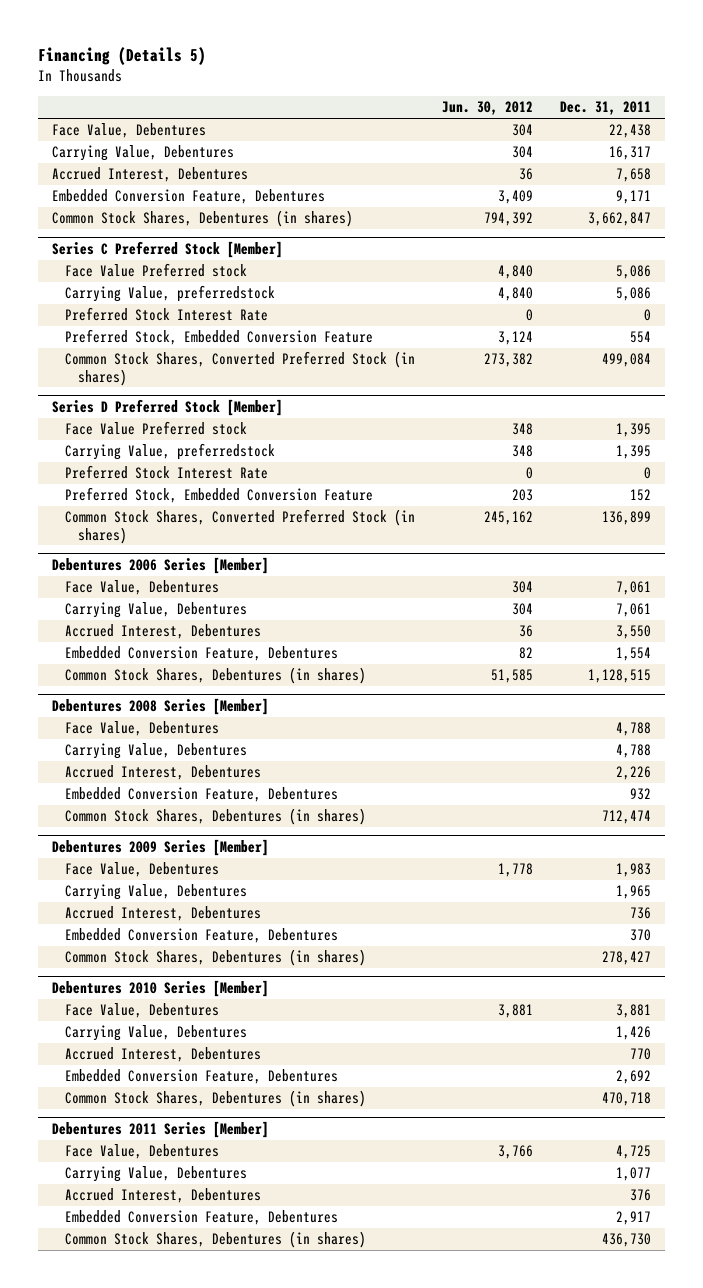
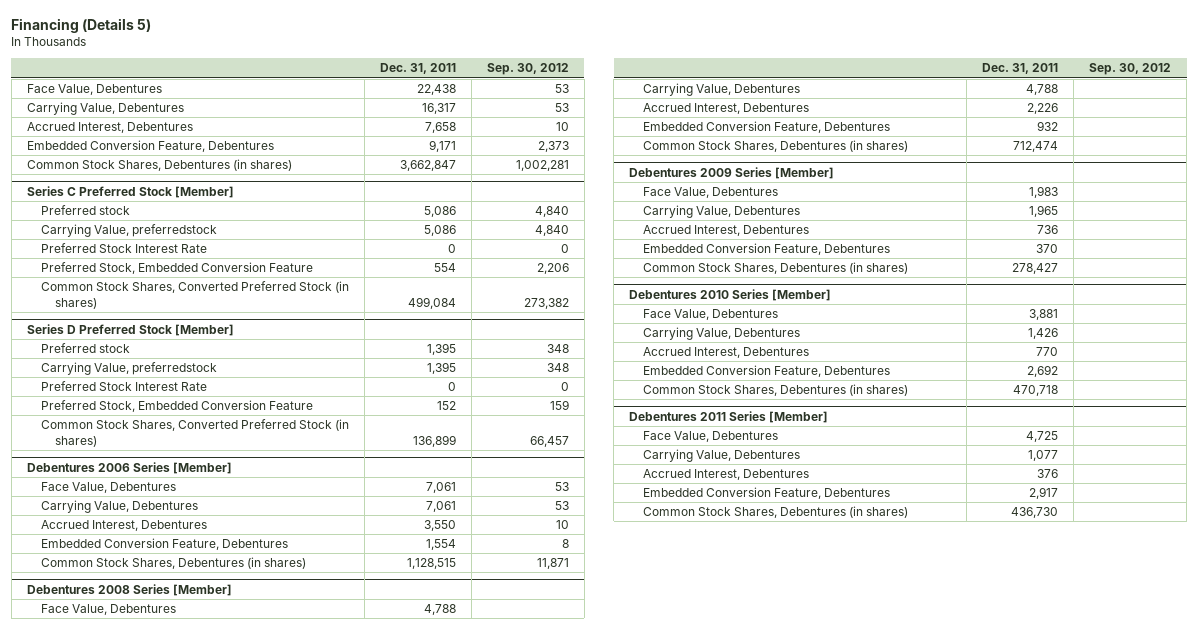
[442,101,534,116] Jun. 30, 2012 -> none
none -> [486,63,569,76] Sep. 30, 2012
[64,263,247,278] Face Value Preferred stock -> [40,205,130,216] Preferred stock
[64,421,247,436] Face Value Preferred stock -> [40,343,130,354] Preferred stock

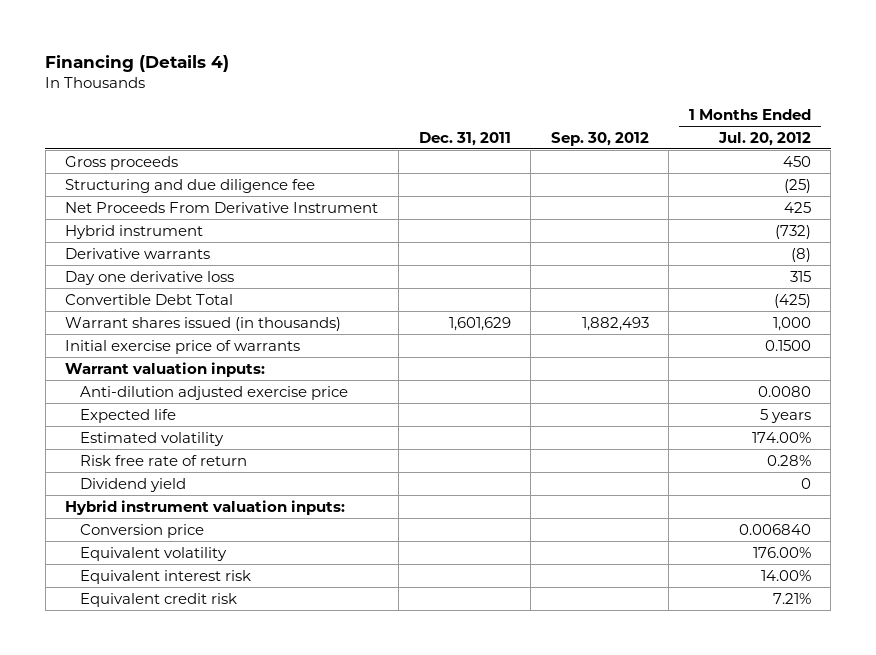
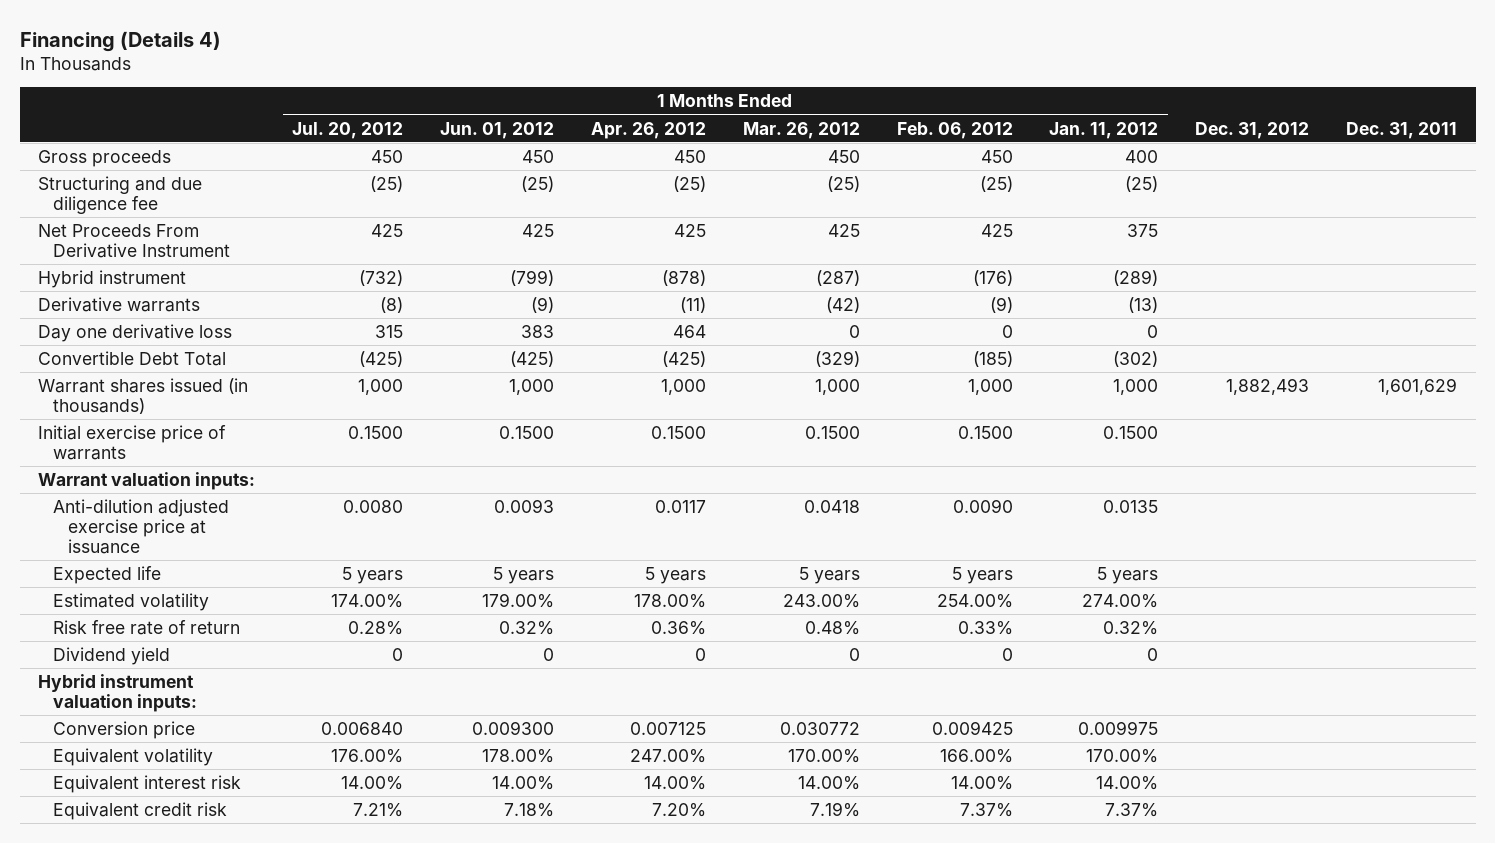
[550,131,649,146] Sep. 30, 2012 -> none
none -> [439,121,554,139] Jun. 01, 2012
none -> [590,121,706,139] Apr. 26, 2012
none -> [742,121,860,139] Mar. 26, 2012
none -> [896,121,1013,139] Feb. 06, 2012
none -> [1049,121,1159,139] Jan. 11, 2012
none -> [1195,121,1310,139] Dec. 31, 2012
[79,385,348,400] Anti-dilution adjusted exercise price -> [53,498,230,554] Anti-dilution adjusted exercise price at issuance

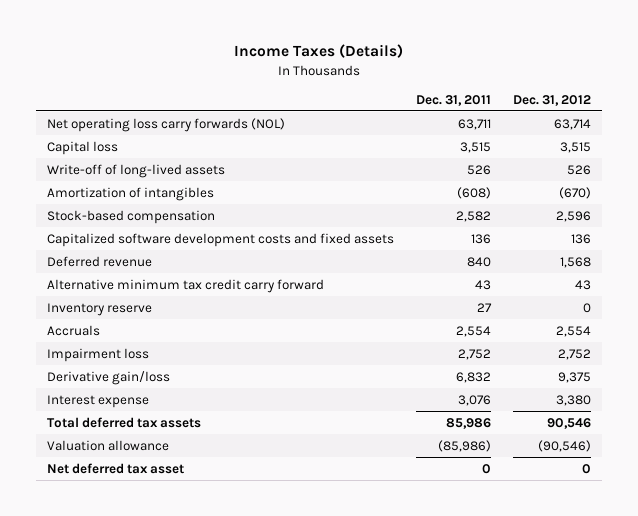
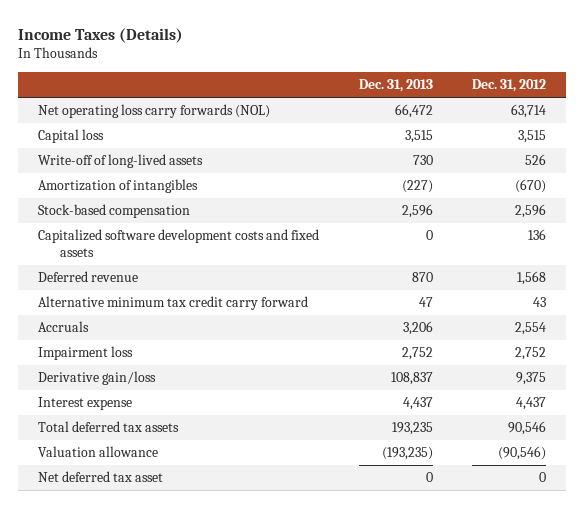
[415,94,491,106] Dec. 31, 2011 -> none
none -> [358,79,433,93] Dec. 31, 2013
[46,302,152,316] Inventory reserve -> none
[555,394,591,406] 3,380 -> [516,397,547,411] 4,437

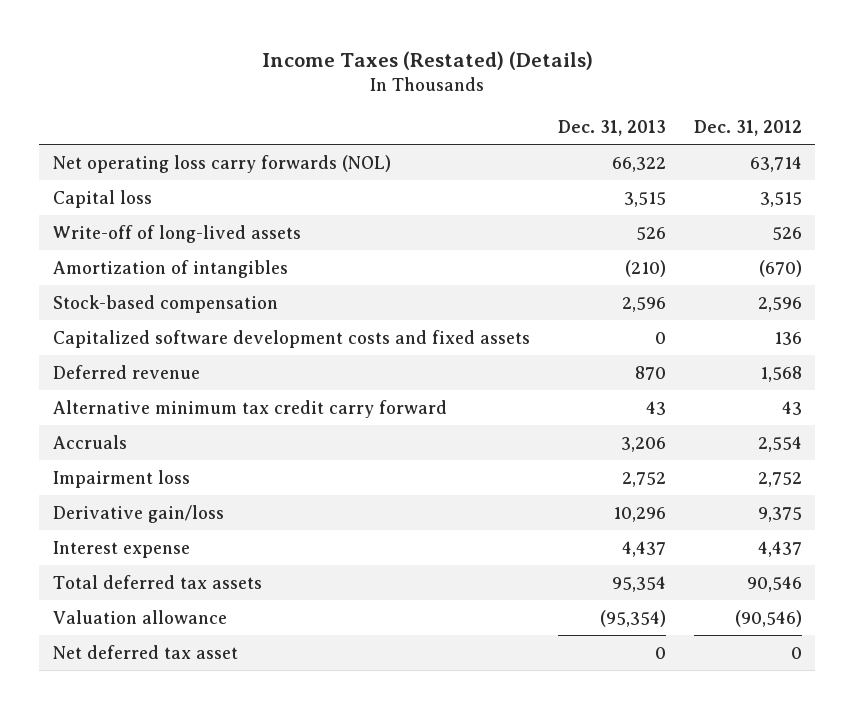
[18,27,184,43] Income Taxes (Details) -> [262,50,594,70] Income Taxes (Restated) (Details)
[394,104,433,119] 66,472 -> [611,156,666,172] 66,322
[412,155,433,166] 730 -> [635,226,666,240] 526
[401,180,433,194] (227) -> [624,259,666,277] (210)
[418,297,433,308] 47 -> [645,400,666,415] 43
[390,372,433,386] 108,837 -> [612,506,666,522] 10,296
[391,422,433,436] 193,235 -> [611,575,666,592] 95,354
[381,447,433,461] (193,235) -> [599,609,666,627] (95,354)

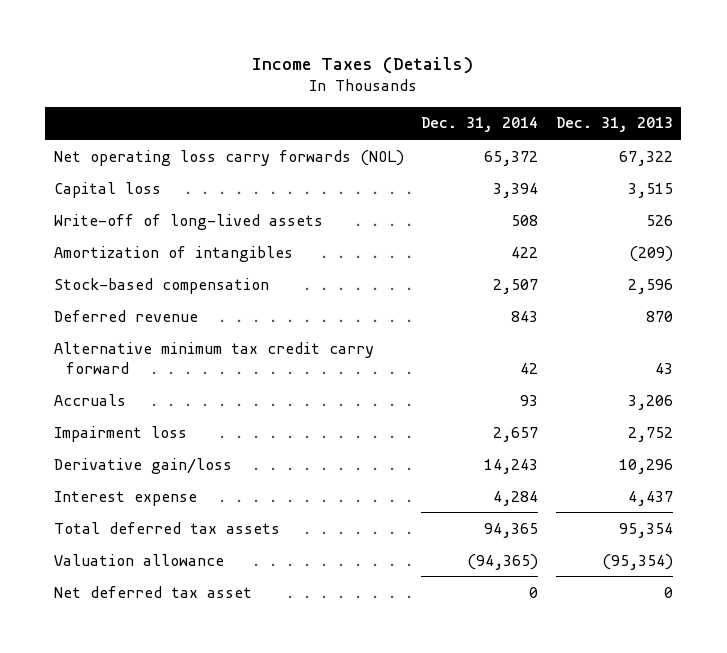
[262,50,594,70] Income Taxes (Restated) (Details) -> [252,56,474,74] Income Taxes (Details)
[693,119,802,136] Dec. 31, 2012 -> none
none -> [421,117,539,133] Dec. 31, 2014
[611,156,666,172] 66,322 -> [618,150,673,166] 67,322
[624,259,666,277] (210) -> [628,245,673,262] (209)
[52,329,530,348] Capitalized software development costs and fixed assets -> none

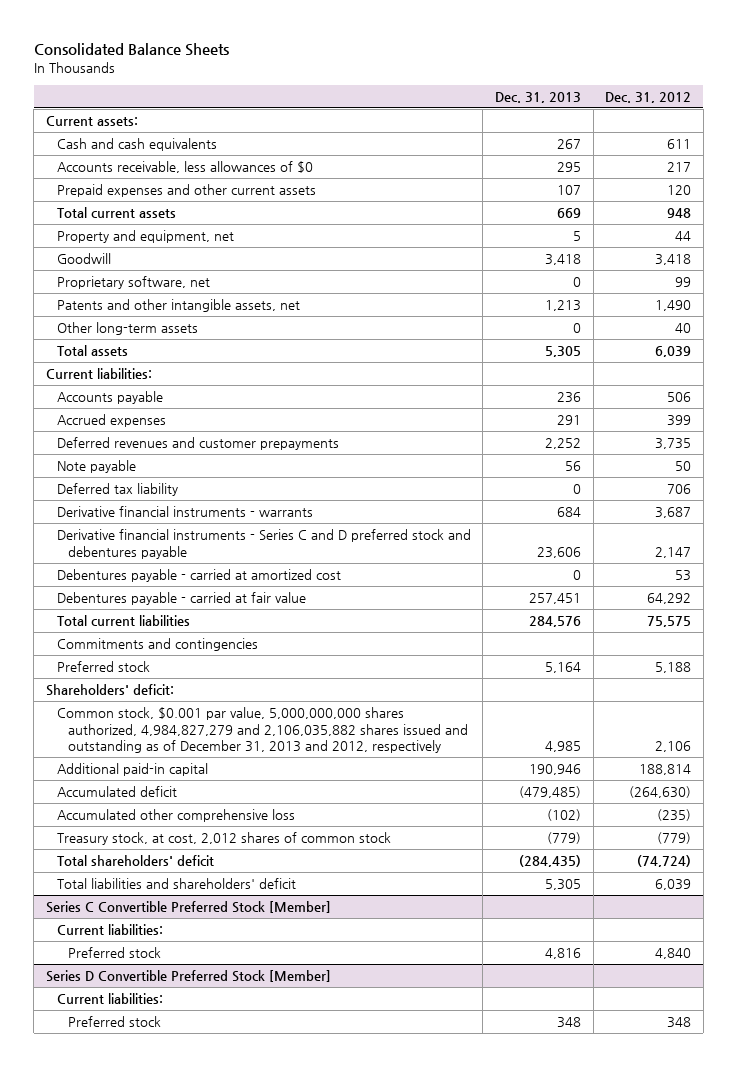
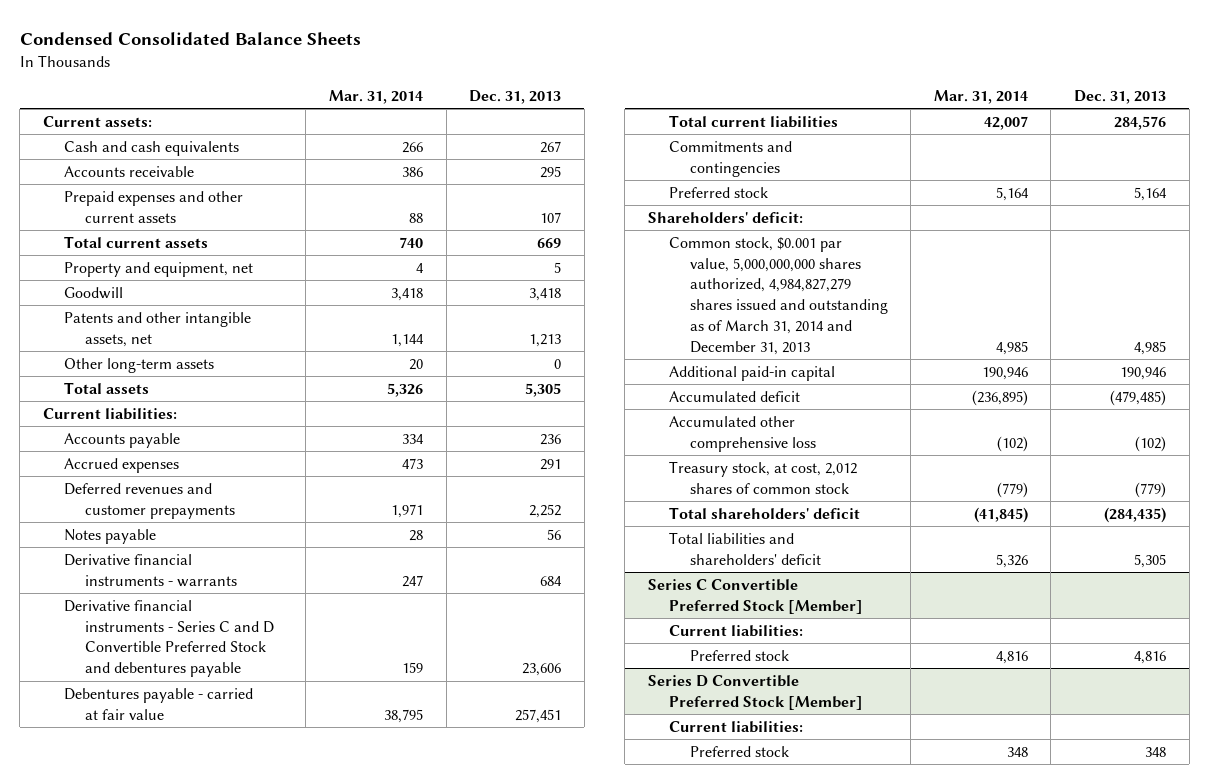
[33,42,229,56] Consolidated Balance Sheets -> [19,31,361,45] Condensed Consolidated Balance Sheets
[605,92,692,104] Dec. 31, 2012 -> none
none -> [328,89,423,104] Mar. 31, 2014
[56,161,313,174] Accounts receivable, less allowances of $0 -> [63,165,194,177] Accounts receivable
[56,276,210,290] Proprietary software, net -> none
[56,483,178,497] Deferred tax liability -> none
[56,460,136,474] Note payable -> [63,528,156,544] Notes payable
[56,569,341,583] Debentures payable - carried at amortized cost -> none
[56,529,471,559] Derivative financial instruments - Series C and D preferred stock and debentures payable -> [63,599,274,678] Derivative financial instruments - Series C and D Convertible Preferred Stock and debentures payable
[56,707,468,754] Common stock, $0.001 par value, 5,000,000,000 shares authorized, 4,984,827,279 and 2,106,035,882 shares issued and outstanding as of December 31, 2013 and 2012, respectively -> [668,236,888,355] Common stock, $0.001 par value, 5,000,000,000 shares authorized, 4,984,827,279 shares issued and outstanding as of March 31, 2014 and December 31, 2013

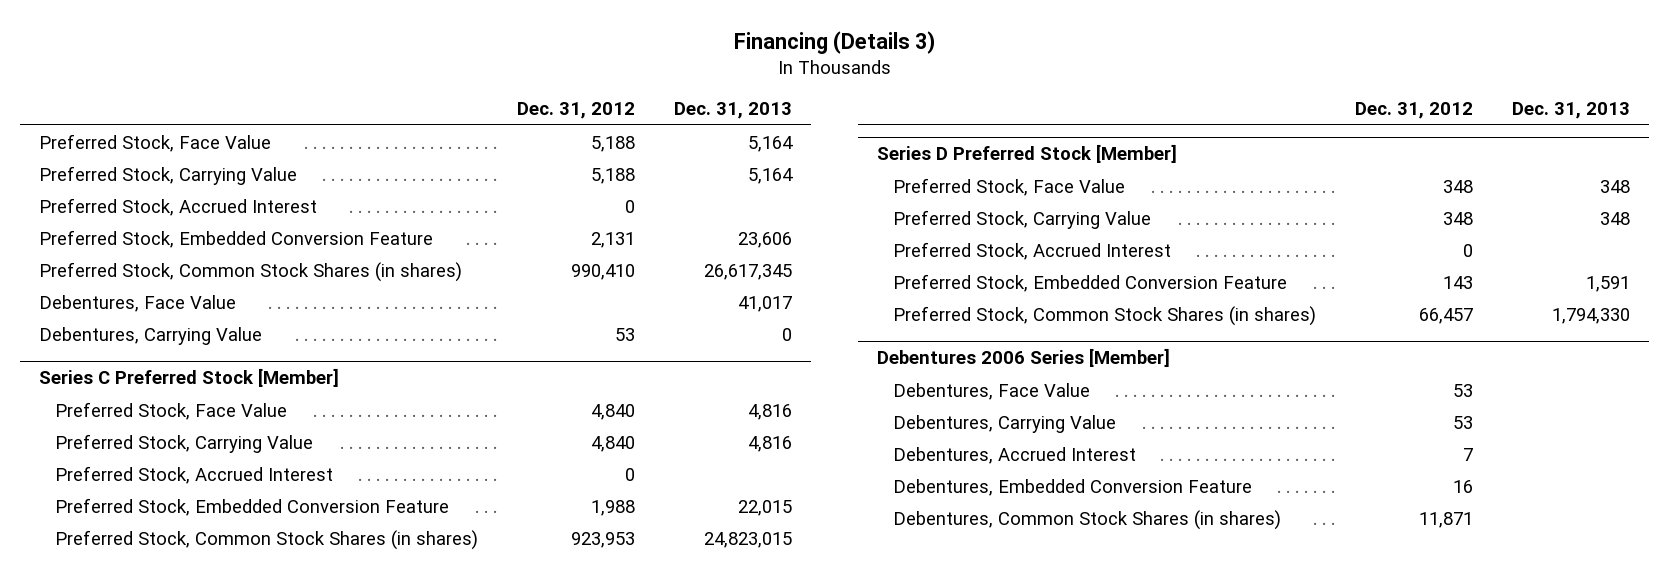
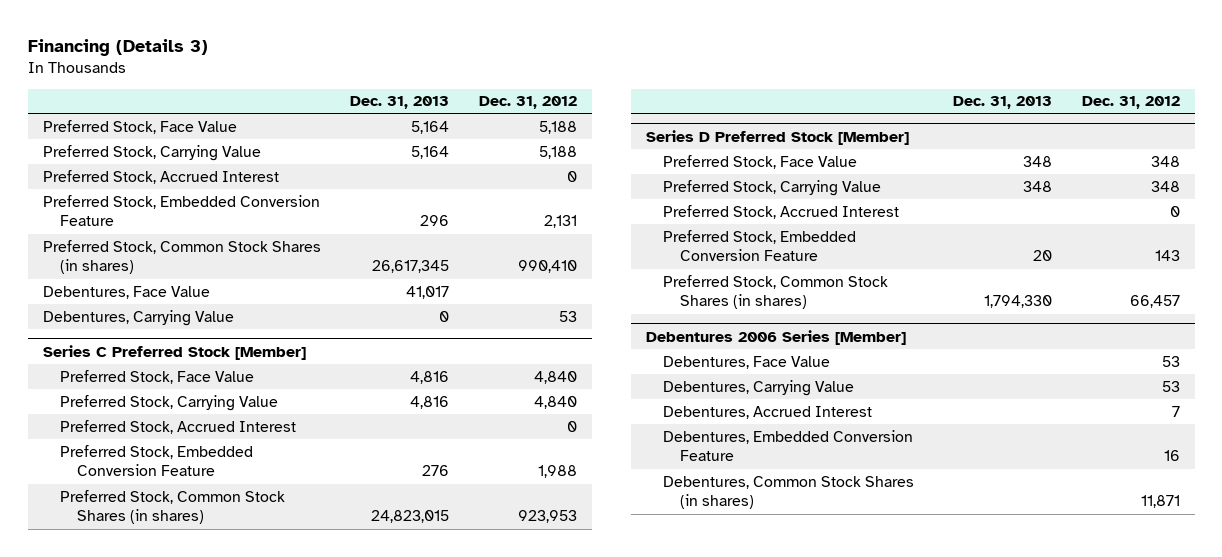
[737,231,792,248] 23,606 -> [420,215,450,227] 296
[737,499,792,516] 22,015 -> [422,465,450,477] 276
[1585,275,1630,292] 1,591 -> [1033,250,1053,262] 20

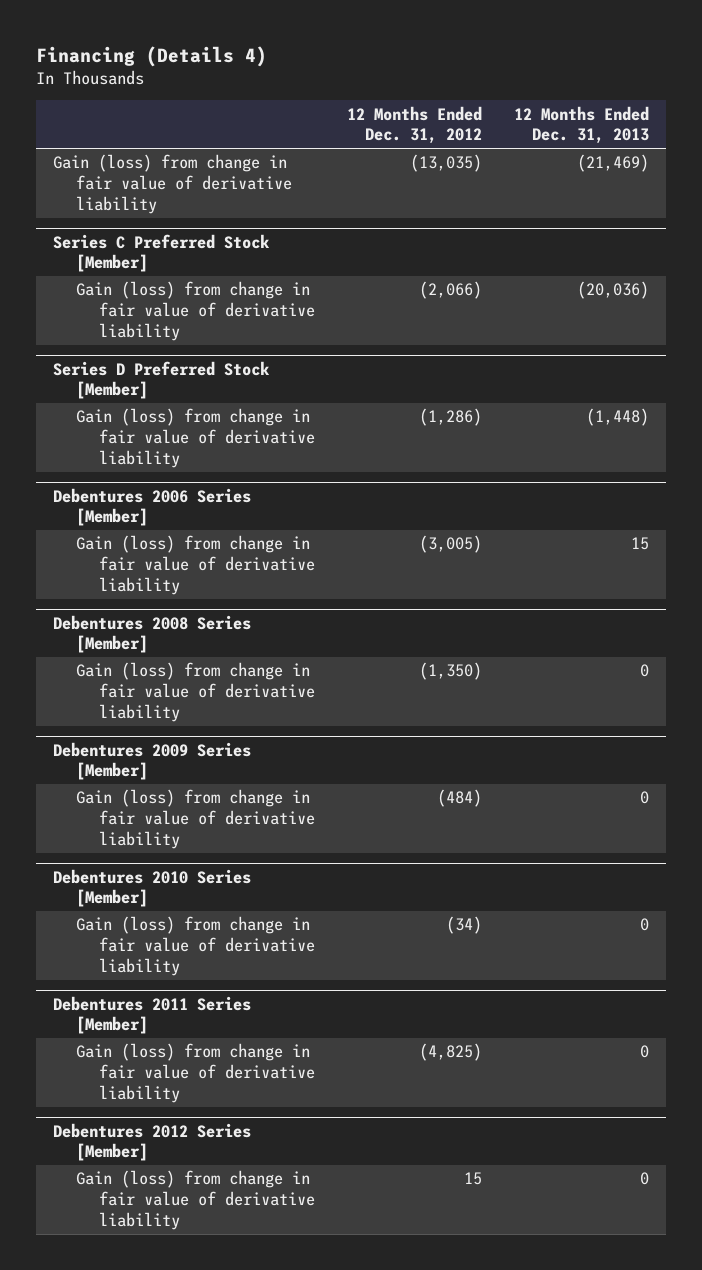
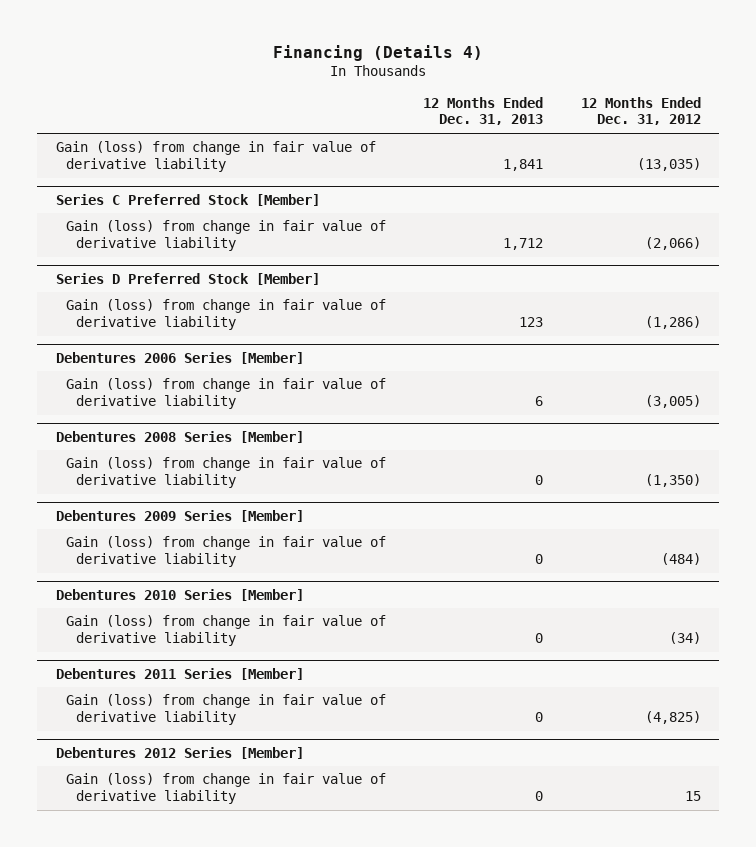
[577,154,650,173] (21,469) -> [503,159,544,172] 1,841
[577,281,650,300] (20,036) -> [503,238,544,251] 1,712
[586,408,650,427] (1,448) -> [519,317,544,328] 123
[631,537,650,551] 15 -> [535,396,544,407] 6

